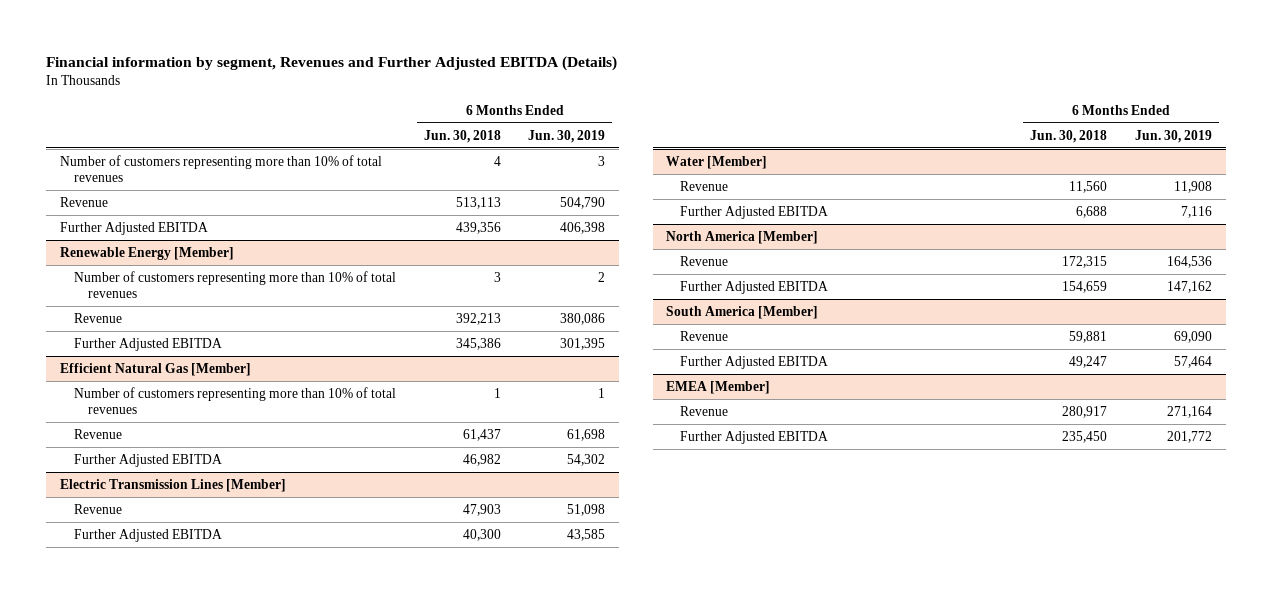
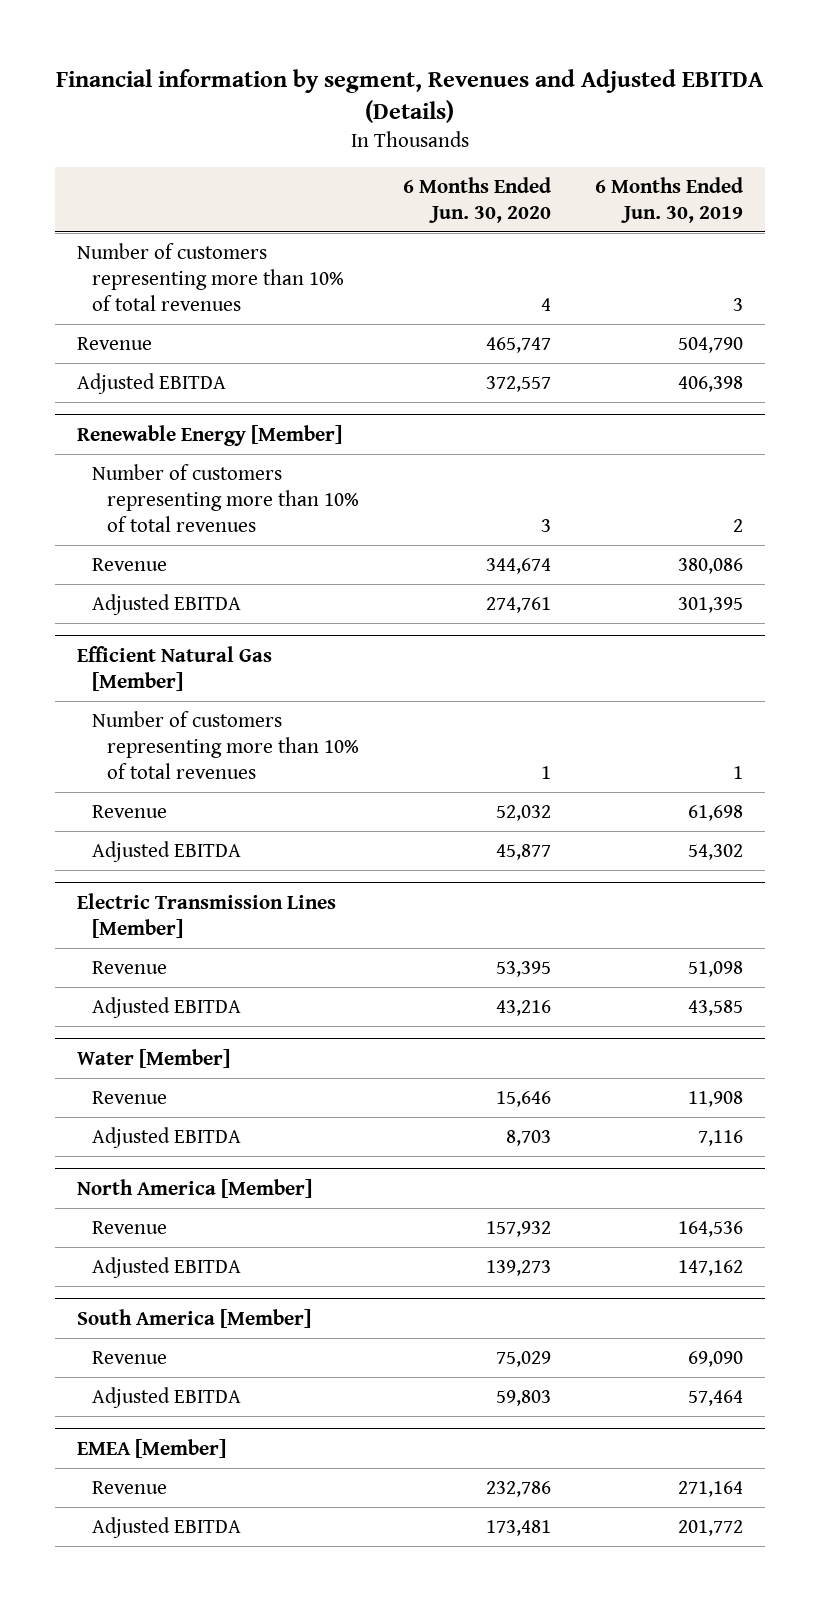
[46,55,618,71] Financial information by segment, Revenues and Further Adjusted EBITDA (Details) -> [55,69,764,123] Financial information by segment, Revenues and Adjusted EBITDA (Details)
[423,129,501,143] Jun. 30, 2018 -> none
none -> [402,176,551,223] 6 Months Ended Jun. 30, 2020
[60,221,209,235] Further Adjusted EBITDA -> [77,372,227,394] Adjusted EBITDA
[73,337,222,351] Further Adjusted EBITDA -> [91,593,241,615] Adjusted EBITDA
[73,453,222,467] Further Adjusted EBITDA -> [91,840,241,862] Adjusted EBITDA
[73,528,222,542] Further Adjusted EBITDA -> [91,996,241,1018] Adjusted EBITDA
[680,205,829,219] Further Adjusted EBITDA -> [91,1126,241,1148] Adjusted EBITDA
[680,280,829,294] Further Adjusted EBITDA -> [91,1256,241,1278] Adjusted EBITDA
[680,355,829,369] Further Adjusted EBITDA -> [91,1386,241,1408] Adjusted EBITDA
[680,430,829,444] Further Adjusted EBITDA -> [91,1516,241,1538] Adjusted EBITDA

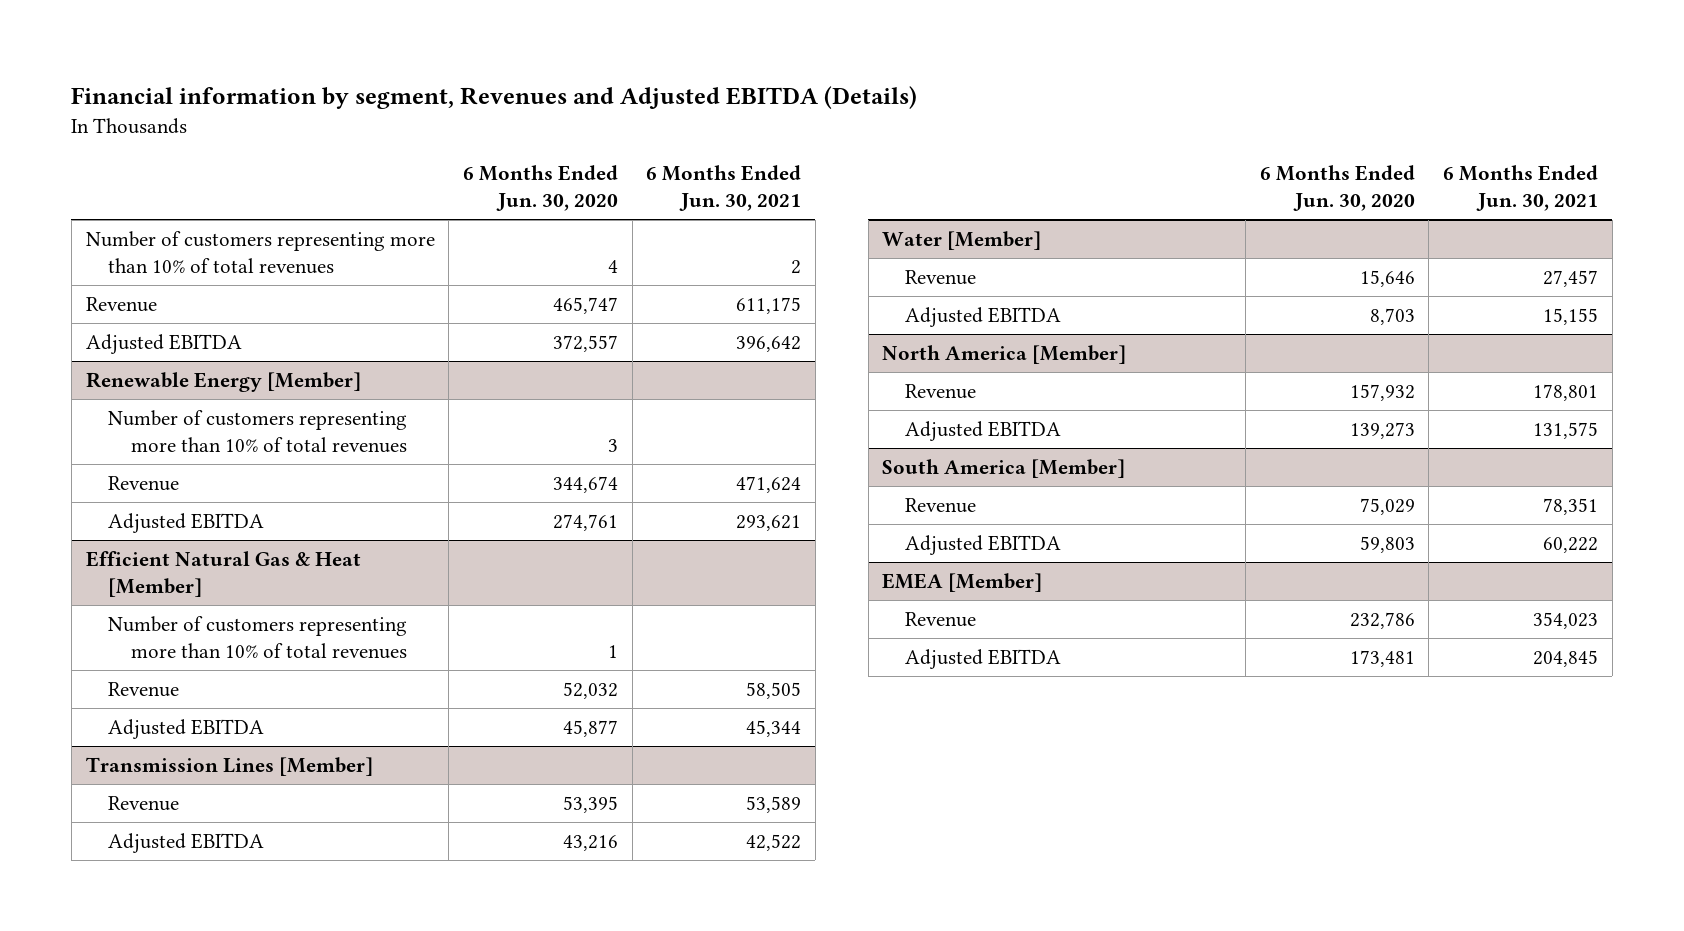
[594,176,743,223] 6 Months Ended Jun. 30, 2019 -> none
none -> [646,165,802,211] 6 Months Ended Jun. 30, 2021
[77,645,273,691] Efficient Natural Gas [Member] -> [85,551,361,597] Efficient Natural Gas & Heat [Member]
[77,892,337,938] Electric Transmission Lines [Member] -> [85,757,373,777] Transmission Lines [Member]

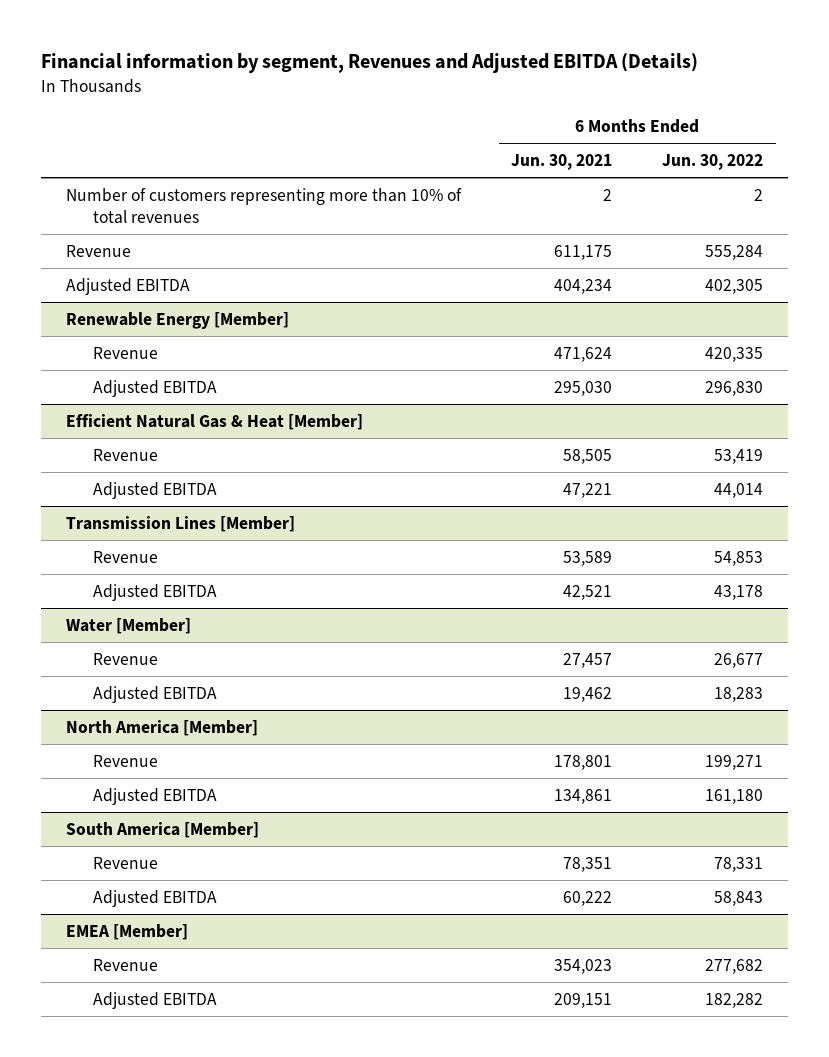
[462,165,618,211] 6 Months Ended Jun. 30, 2020 -> none
none -> [662,153,764,170] Jun. 30, 2022
[736,336,802,353] 396,642 -> [554,278,613,294] 404,234
[108,410,408,453] Number of customers representing more than 10% of total revenues -> none
[736,515,802,532] 293,621 -> [554,380,613,396] 295,030
[108,616,408,659] Number of customers representing more than 10% of total revenues -> none
[746,720,802,738] 45,344 -> [563,482,613,498] 47,221
[746,834,802,852] 42,522 -> [563,584,613,600] 42,521
[1542,308,1598,326] 15,155 -> [563,686,613,702] 19,462
[1532,422,1598,440] 131,575 -> [554,788,613,804] 134,861
[1532,650,1598,668] 204,845 -> [554,992,613,1008] 209,151

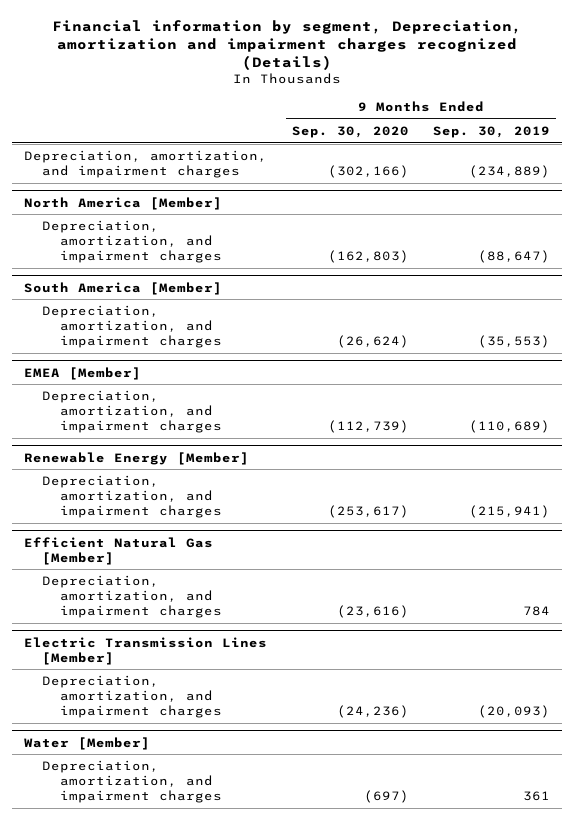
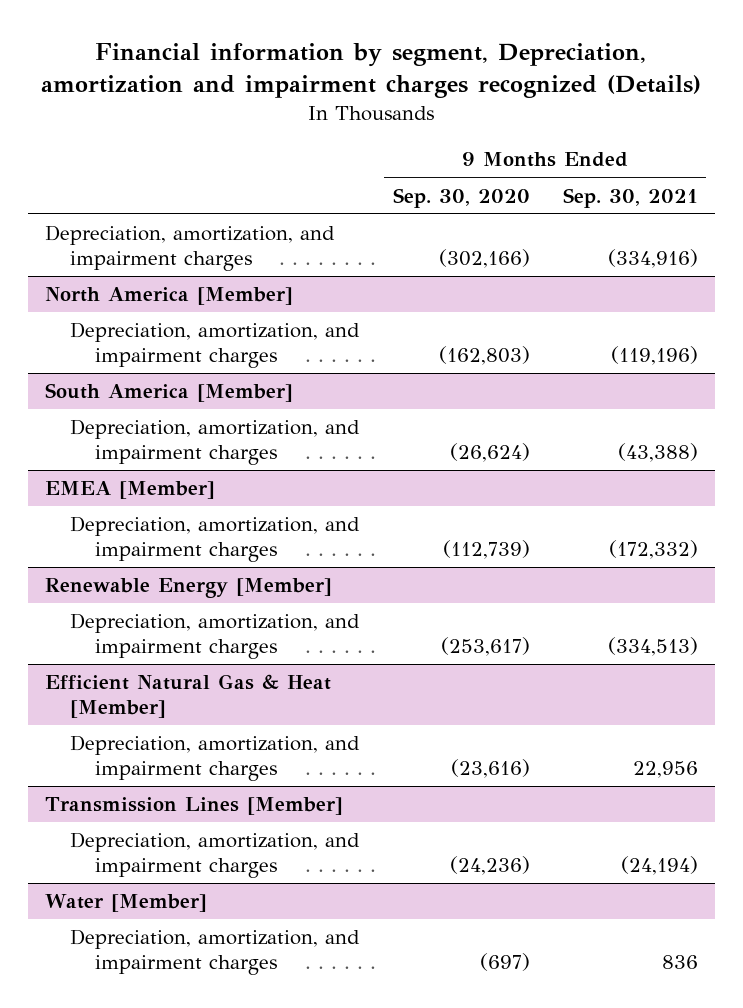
[432,126,550,139] Sep. 30, 2019 -> none
none -> [563,187,699,208] Sep. 30, 2021
[24,536,214,565] Efficient Natural Gas [Member] -> [44,674,331,718] Efficient Natural Gas & Heat [Member]
[24,636,268,665] Electric Transmission Lines [Member] -> [44,797,343,816] Transmission Lines [Member]

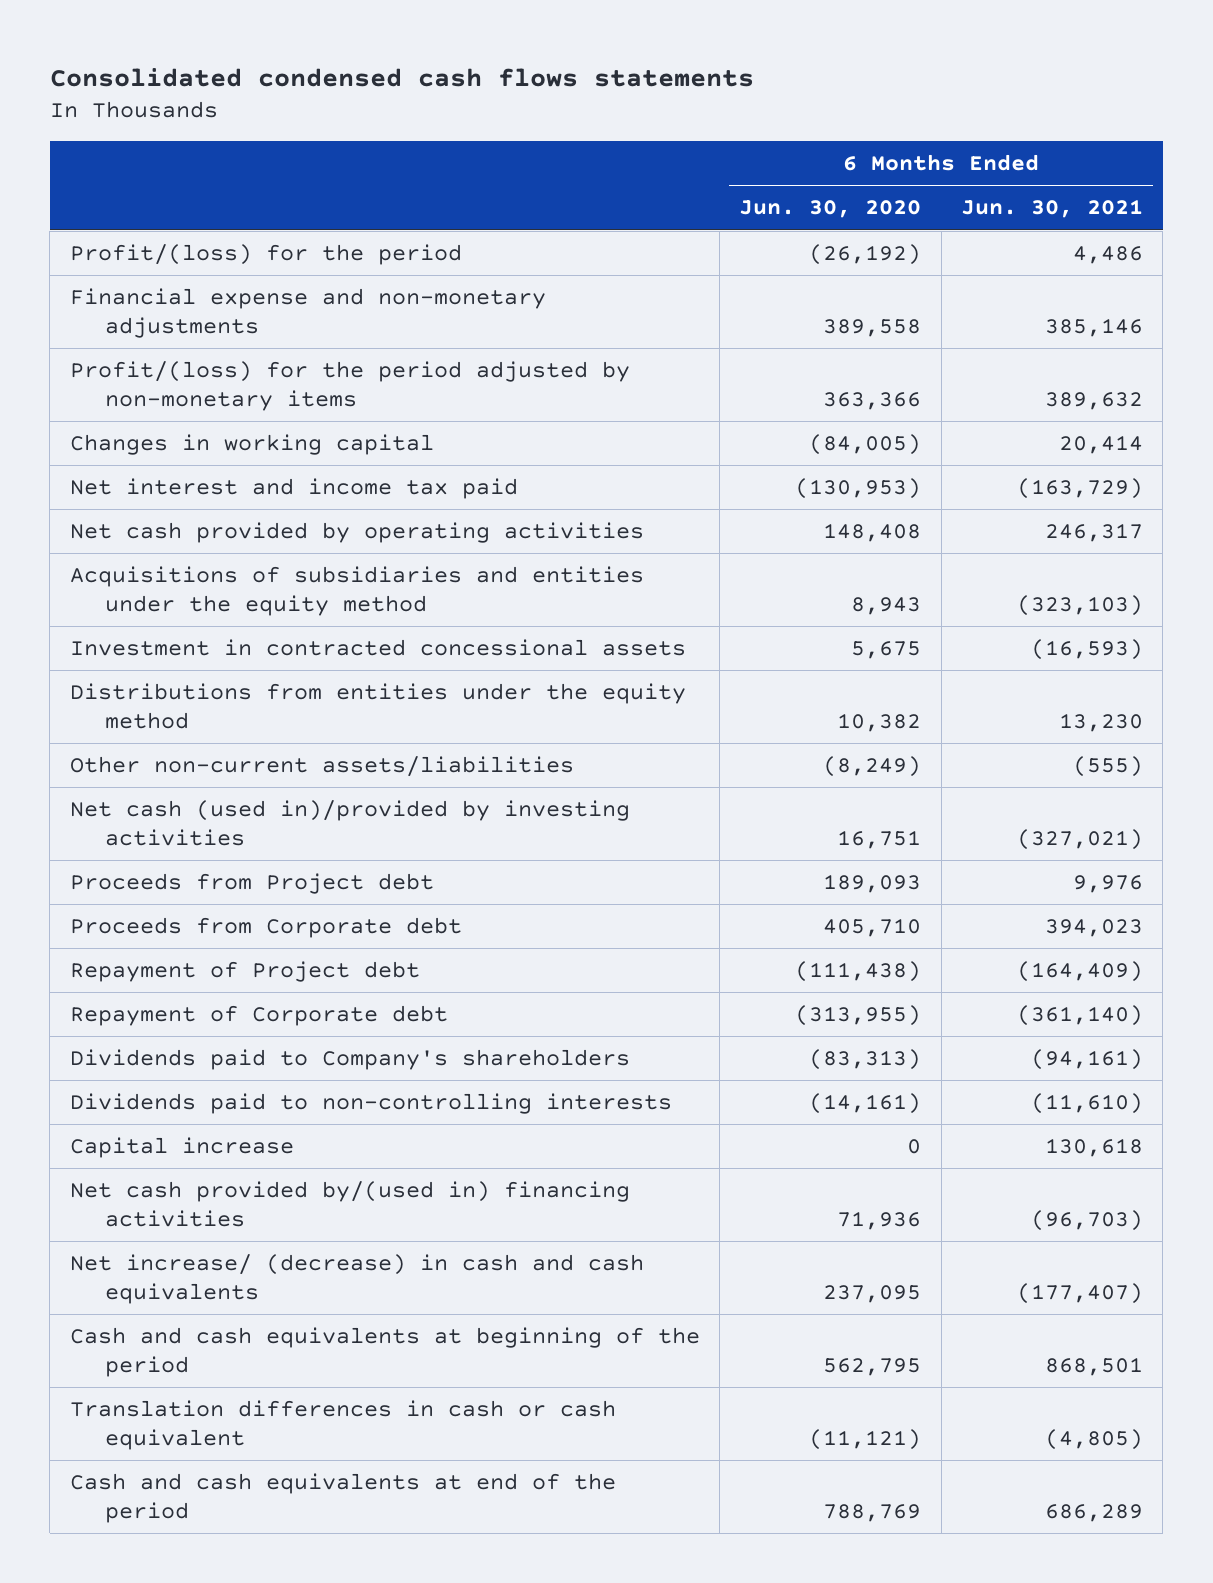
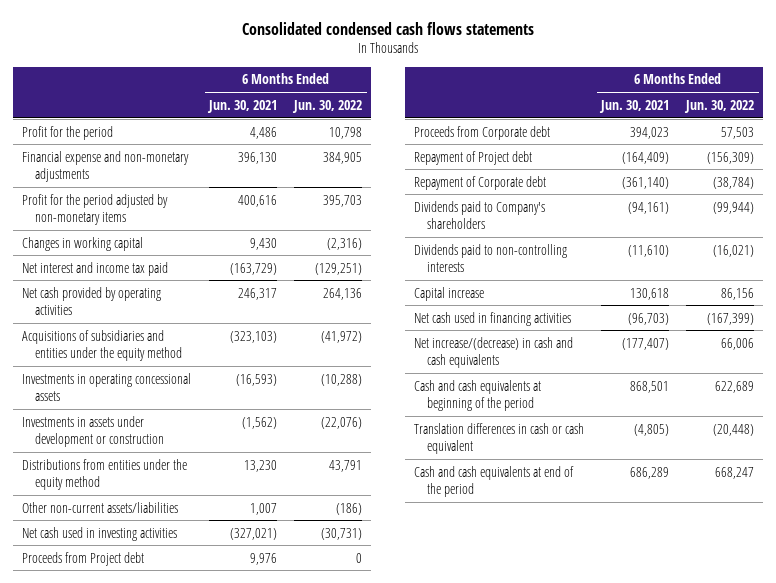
[739,200,922,219] Jun. 30, 2020 -> none
none -> [292,99,363,113] Jun. 30, 2022
[69,244,462,266] Profit/(loss) for the period -> [22,125,114,140] Profit for the period
[1045,317,1144,337] 385,146 -> [238,151,278,164] 396,130
[69,361,630,411] Profit/(loss) for the period adjusted by non-monetary items -> [22,193,169,226] Profit for the period adjusted by non-monetary items
[1045,391,1144,410] 389,632 -> [238,194,278,207] 400,616
[1059,435,1144,455] 20,414 -> [250,237,278,250] 9,430
[69,639,686,657] Investment in contracted concessional assets -> [22,372,192,402] Investments in operating concessional assets
none -> [22,415,164,448] Investments in assets under development or construction
[1073,756,1144,778] (555) -> [250,502,278,515] 1,007
[69,800,630,846] Net cash (used in)/provided by investing activities -> [22,526,178,541] Net cash used in investing activities
[69,1181,630,1227] Net cash provided by/(used in) financing activities -> [413,311,571,326] Net cash used in financing activities
[69,1254,644,1304] Net increase/ (decrease) in cash and cash equivalents -> [413,336,573,369] Net increase/(decrease) in cash and cash equivalents

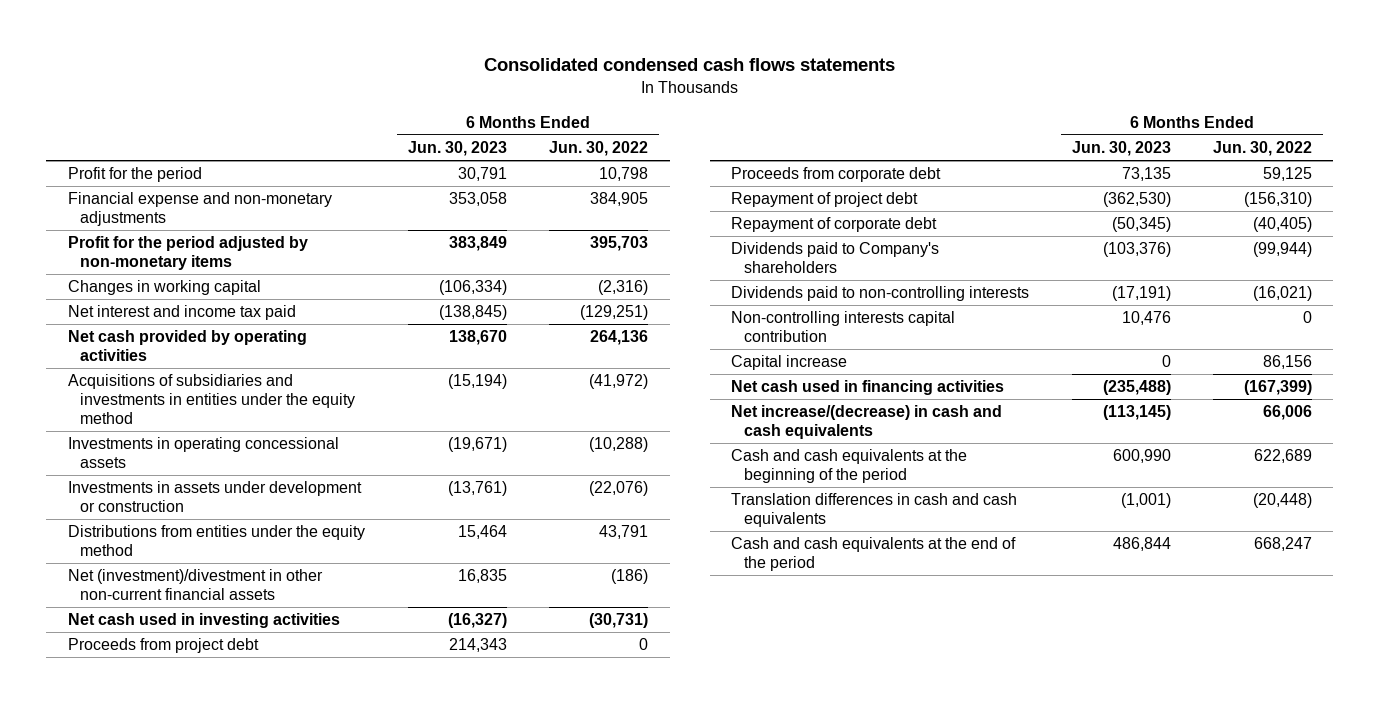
[207,99,278,113] Jun. 30, 2021 -> none
none -> [407,141,507,157] Jun. 30, 2023
[22,329,182,362] Acquisitions of subsidiaries and entities under the equity method -> [67,374,356,424] Acquisitions of subsidiaries and investments in entities under the equity method
[22,501,179,513] Other non-current assets/liabilities -> [67,569,323,601] Net (investment)/divestment in other non-current financial assets
[22,551,145,566] Proceeds from Project debt -> [67,638,259,654] Proceeds from project debt
[413,125,550,140] Proceeds from Corporate debt -> [731,167,942,183] Proceeds from corporate debt
[721,126,755,139] 57,503 -> [1263,167,1313,182] 59,125
[413,150,532,165] Repayment of Project debt -> [731,192,919,208] Repayment of project debt
[707,151,755,164] (156,309) -> [1244,192,1313,208] (156,310)
[413,175,546,190] Repayment of Corporate debt -> [731,217,938,233] Repayment of corporate debt
[713,176,755,189] (38,784) -> [1253,217,1313,233] (40,405)
none -> [731,311,956,343] Non-controlling interests capital contribution
[413,379,541,412] Cash and cash equivalents at beginning of the period -> [731,449,968,484] Cash and cash equivalents at the beginning of the period
[413,422,584,455] Translation differences in cash or cash equivalent -> [731,493,1018,528] Translation differences in cash and cash equivalents
[413,465,574,498] Cash and cash equivalents at end of the period -> [731,537,1017,572] Cash and cash equivalents at the end of the period

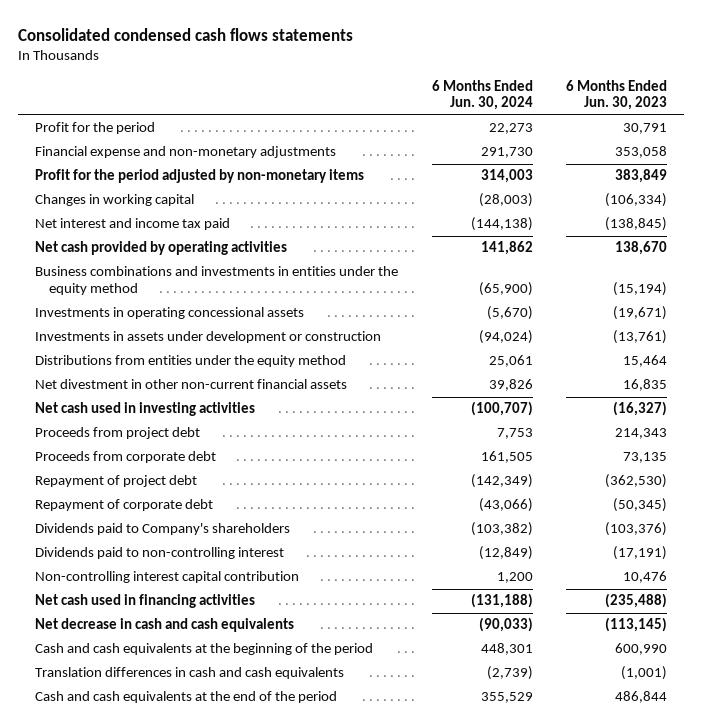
[549,141,649,157] Jun. 30, 2022 -> none
none -> [431,79,533,111] 6 Months Ended Jun. 30, 2024
[67,374,356,424] Acquisitions of subsidiaries and investments in entities under the equity method -> [35,266,399,296] Business combinations and investments in entities under the equity method
[67,569,323,601] Net (investment)/divestment in other non-current financial assets -> [35,379,348,390] Net divestment in other non-current financial assets
[731,355,848,371] Capital increase -> none
[731,286,1030,302] Dividends paid to non-controlling interests -> [35,547,285,560] Dividends paid to non-controlling interest
[731,311,956,343] Non-controlling interests capital contribution -> [35,571,300,584] Non-controlling interest capital contribution
[731,405,1003,440] Net increase/(decrease) in cash and cash equivalents -> [35,618,295,633] Net decrease in cash and cash equivalents

